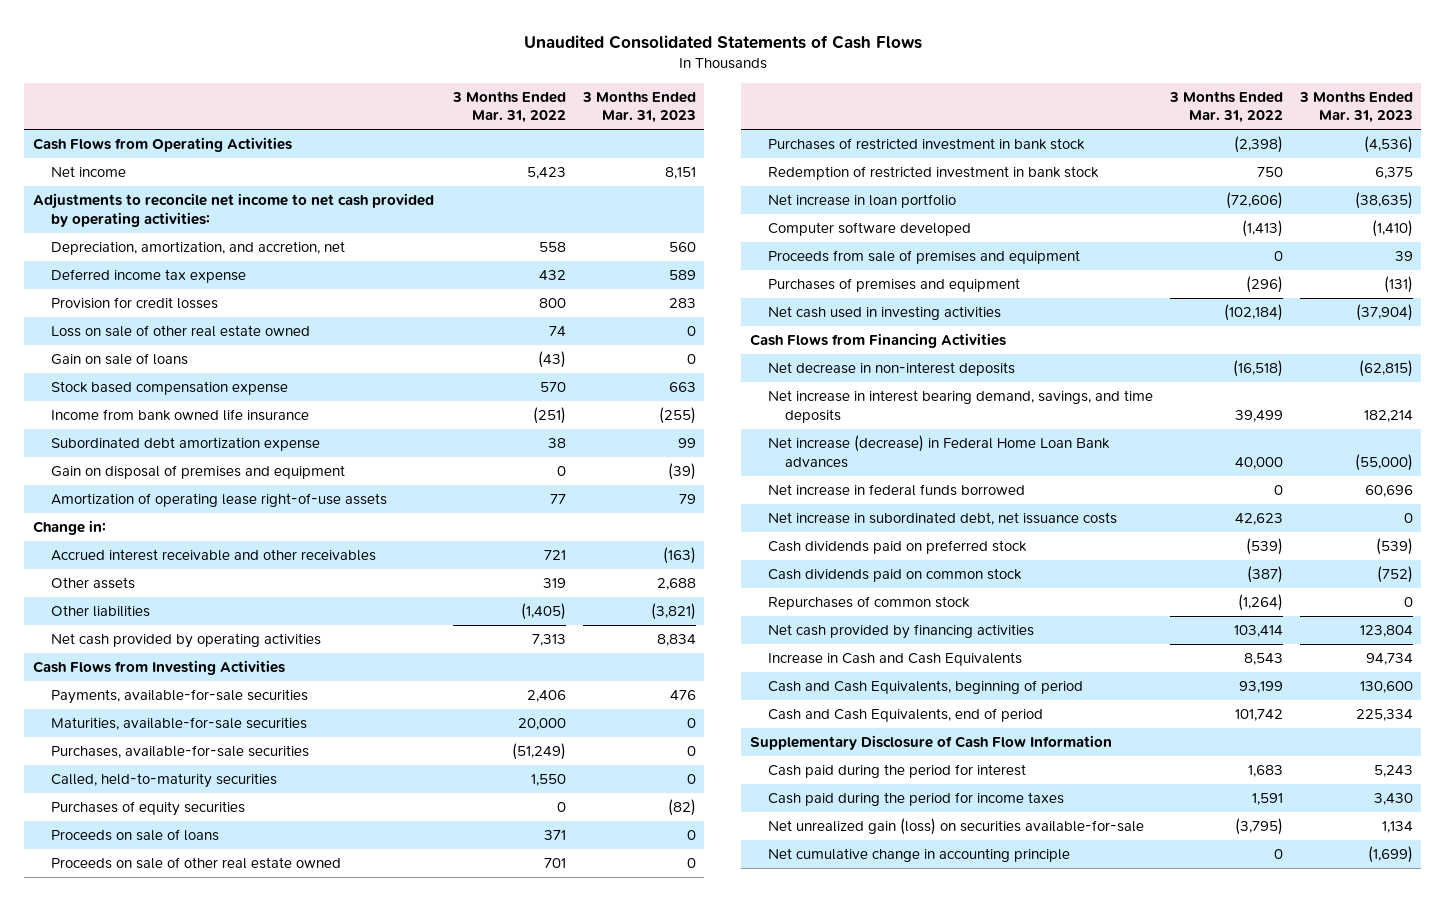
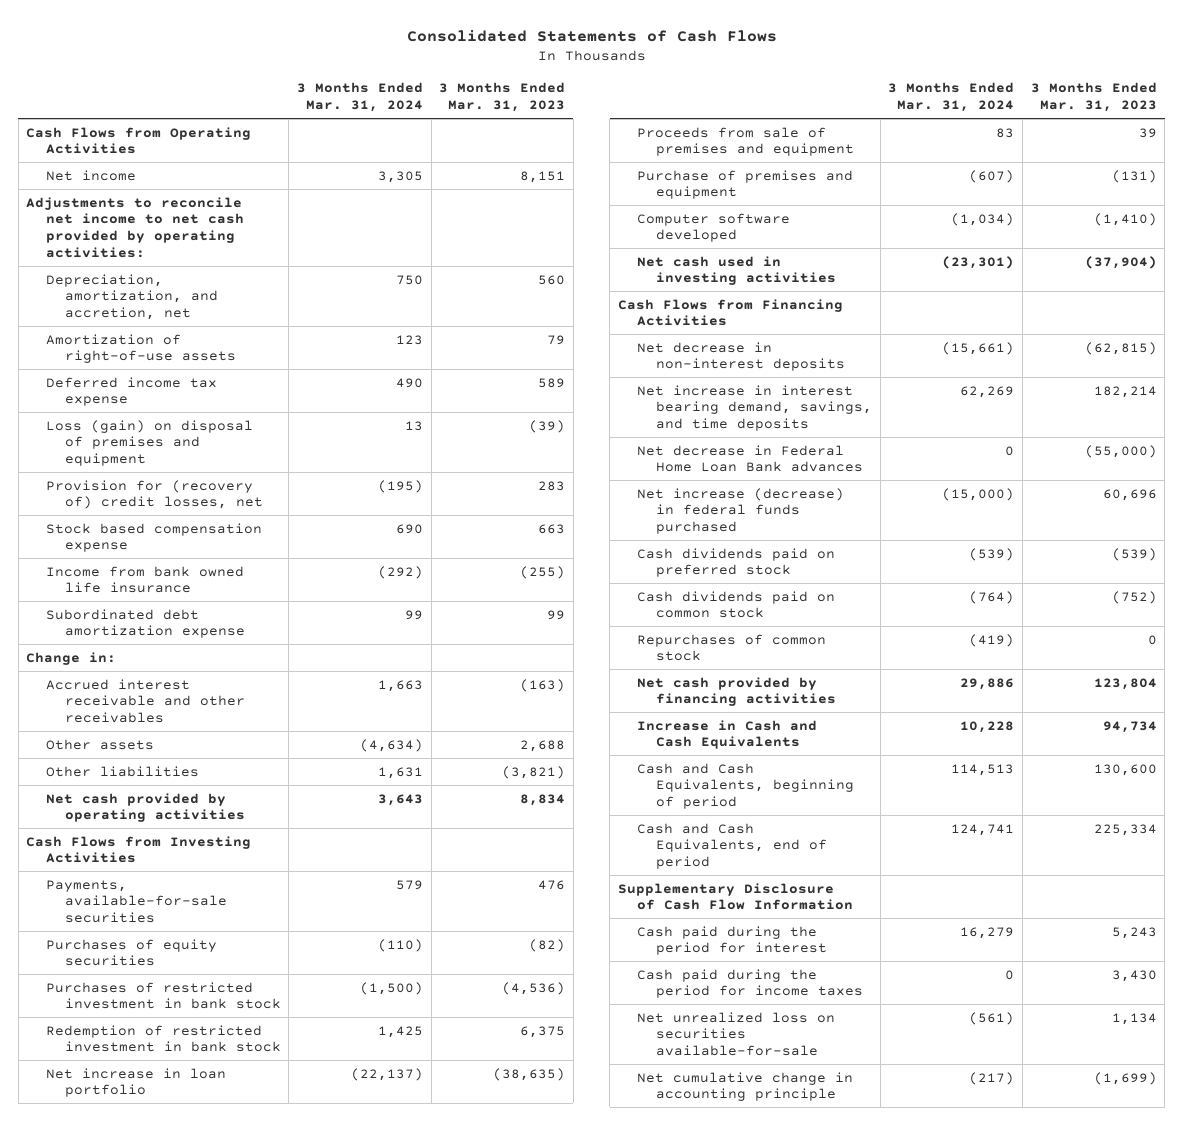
[523,34,922,49] Unaudited Consolidated Statements of Cash Flows -> [406,29,777,42] Consolidated Statements of Cash Flows
[451,90,566,124] 3 Months Ended Mar. 31, 2022 -> none
none -> [296,82,423,113] 3 Months Ended Mar. 31, 2024
none -> [45,333,236,364] Amortization of right-of-use assets
[50,325,310,338] Loss on sale of other real estate owned -> none
[50,353,188,366] Gain on sale of loans -> none
none -> [45,419,253,467] Loss (gain) on disposal of premises and equipment
[50,297,218,310] Provision for credit losses -> [45,479,263,510] Provision for (recovery of) credit losses, net
[50,465,345,480] Gain on disposal of premises and equipment -> none
[50,493,387,508] Amortization of operating lease right-of-use assets -> none
[50,717,307,731] Maturities, available-for-sale securities -> none
[50,745,309,759] Purchases, available-for-sale securities -> none
[50,773,277,789] Called, held-to-maturity securities -> none
[50,829,219,842] Proceeds on sale of loans -> none
[50,857,341,870] Proceeds on sale of other real estate owned -> none
[767,278,1020,293] Purchases of premises and equipment -> [636,169,853,200] Purchase of premises and equipment
[767,222,971,237] Computer software developed -> [636,212,790,243] Computer software developed
[767,512,1117,526] Net increase in subordinated debt, net issuance costs -> none
[767,435,1110,468] Net increase (decrease) in Federal Home Loan Bank advances -> [636,444,864,473] Net decrease in Federal Home Loan Bank advances
[767,484,1025,497] Net increase in federal funds borrowed -> [636,487,844,535] Net increase (decrease) in federal funds purchased
[767,818,1144,836] Net unrealized gain (loss) on securities available-for-sale -> [636,1011,835,1057] Net unrealized loss on securities available-for-sale

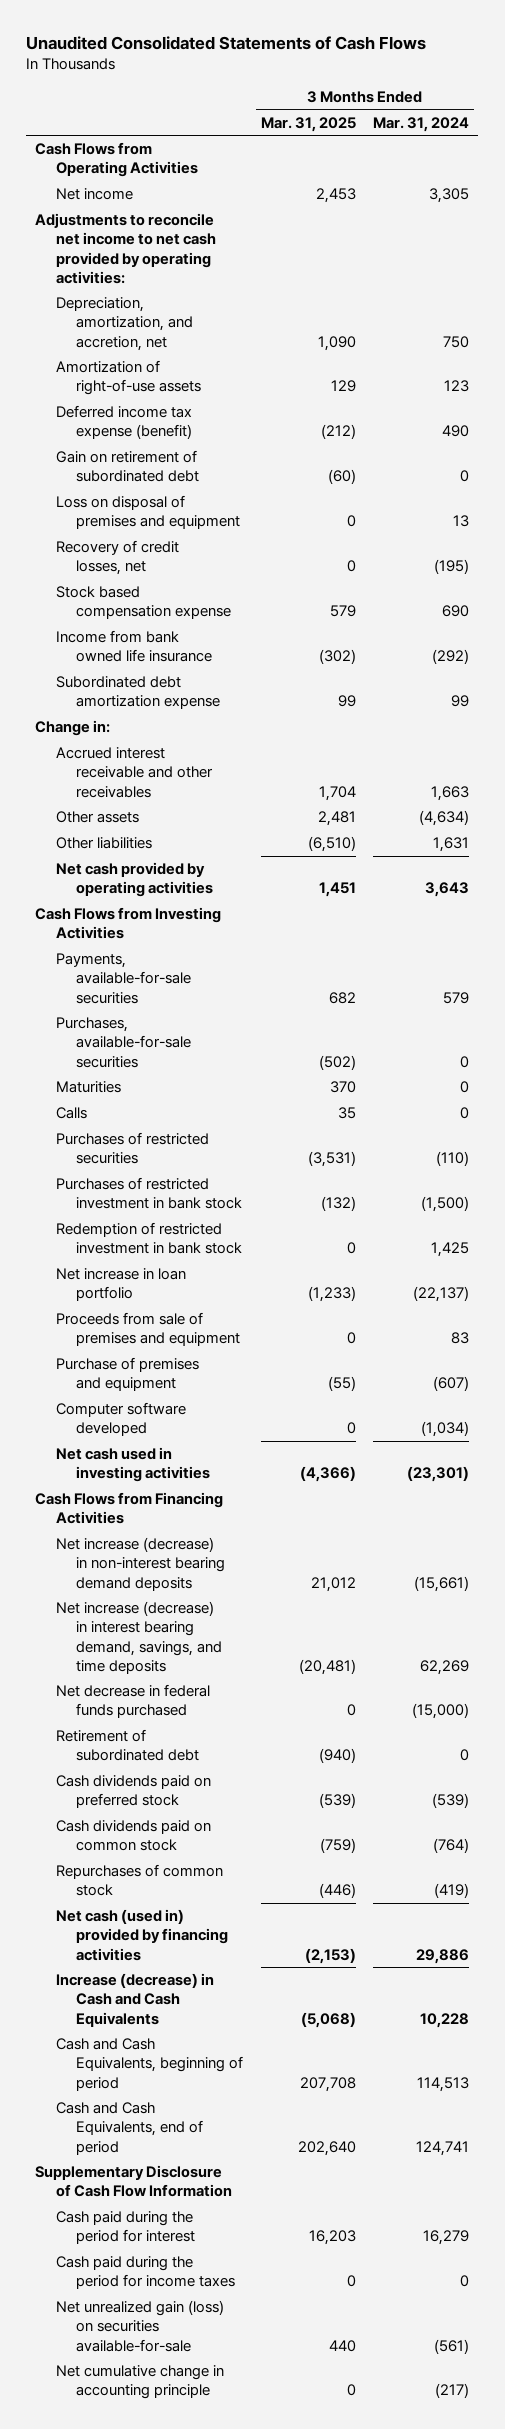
[406,29,777,42] Consolidated Statements of Cash Flows -> [26,36,427,51] Unaudited Consolidated Statements of Cash Flows
[439,82,566,113] 3 Months Ended Mar. 31, 2023 -> none
none -> [260,116,356,132] Mar. 31, 2025
[45,376,217,407] Deferred income tax expense -> [55,405,193,440] Deferred income tax expense (benefit)
none -> [55,450,200,483] Gain on retirement of subordinated debt
[45,419,253,467] Loss (gain) on disposal of premises and equipment -> [55,495,241,530] Loss on disposal of premises and equipment
[45,479,263,510] Provision for (recovery of) credit losses, net -> [55,540,179,576] Recovery of credit losses, net
none -> [55,1017,192,1068] Purchases, available-for-sale securities
none -> [55,1081,121,1094] Maturities
none -> [55,1107,87,1120] Calls
[45,938,217,967] Purchases of equity securities -> [55,1132,209,1165] Purchases of restricted securities
[636,444,864,473] Net decrease in Federal Home Loan Bank advances -> none
[636,341,846,372] Net decrease in non-interest deposits -> [55,1537,226,1591] Net increase (decrease) in non-interest bearing demand deposits
[636,384,873,432] Net increase in interest bearing demand, savings, and time deposits -> [55,1601,223,1674] Net increase (decrease) in interest bearing demand, savings, and time deposits
[636,487,844,535] Net increase (decrease) in federal funds purchased -> [55,1684,210,1719] Net decrease in federal funds purchased
none -> [55,1729,200,1762] Retirement of subordinated debt
[636,676,837,707] Net cash provided by financing activities -> [55,1909,229,1961] Net cash (used in) provided by financing activities
[636,719,817,750] Increase in Cash and Cash Equivalents -> [55,1973,214,2027] Increase (decrease) in Cash and Cash Equivalents
[636,1011,835,1057] Net unrealized loss on securities available-for-sale -> [55,2300,224,2352] Net unrealized gain (loss) on securities available-for-sale

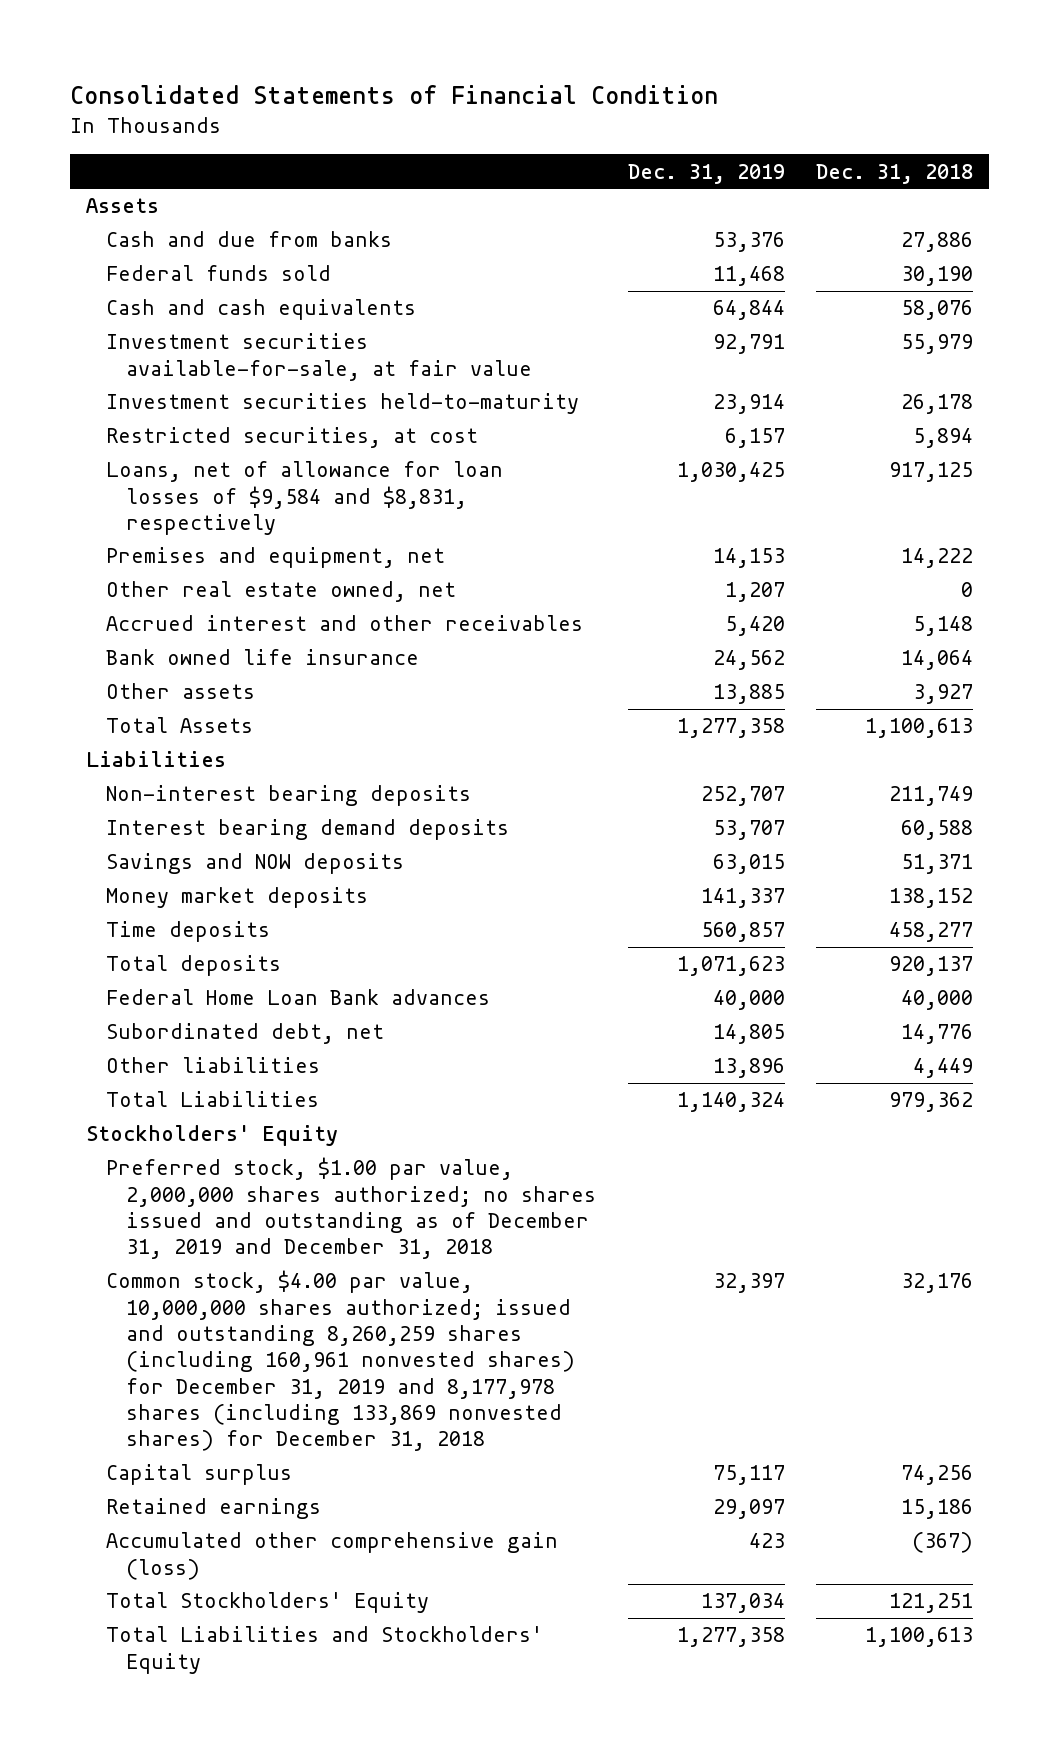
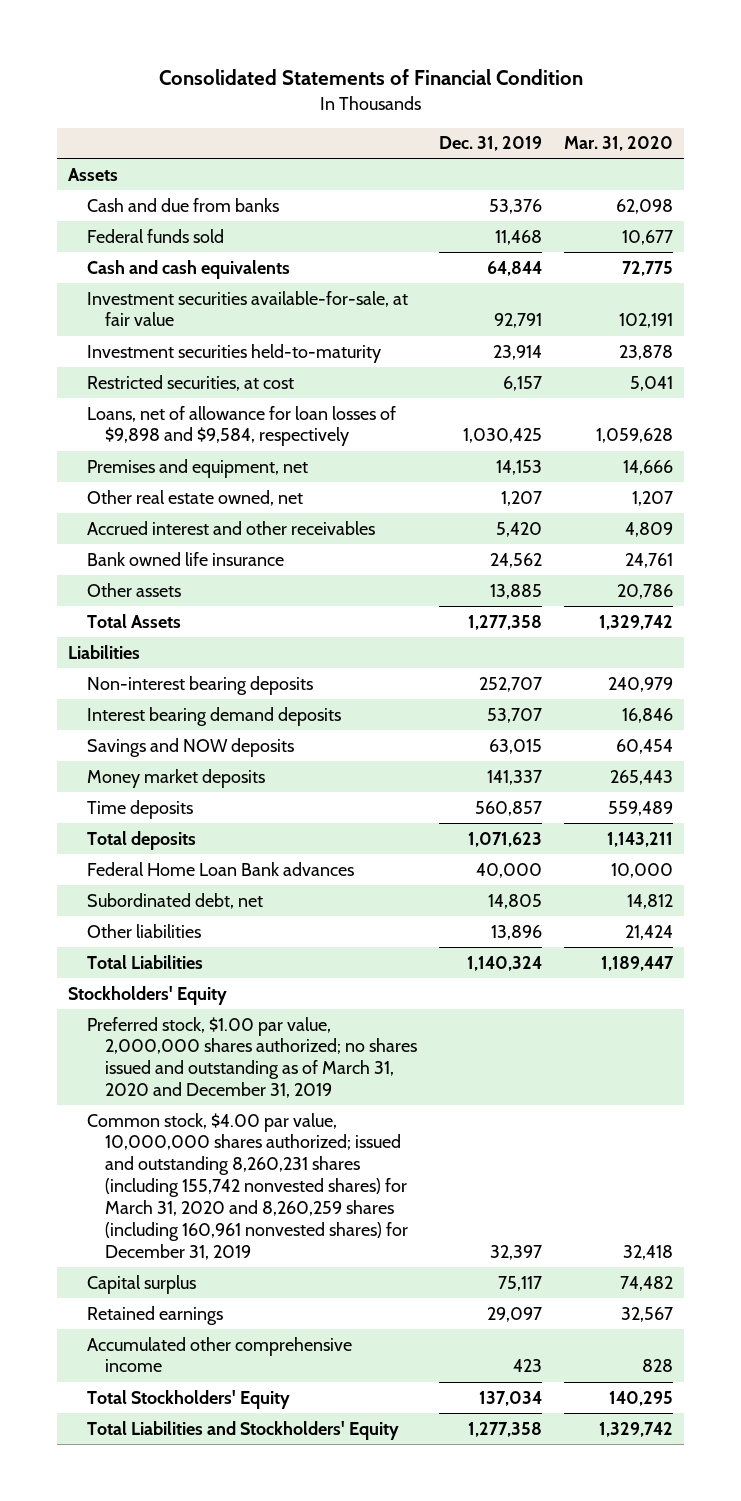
[816,163,974,184] Dec. 31, 2018 -> none
none -> [563,136,673,152] Mar. 31, 2020
[106,461,504,536] Loans, net of allowance for loan losses of $9,584 and $8,831, respectively -> [86,405,396,447] Loans, net of allowance for loan losses of $9,898 and $9,584, respectively
[106,1157,597,1260] Preferred stock, $1.00 par value, 2,000,000 shares authorized; no shares issued and outstanding as of December 31, 2019 and December 31, 2018 -> [86,1016,417,1099] Preferred stock, $1.00 par value, 2,000,000 shares authorized; no shares issued and outstanding as of March 31, 2020 and December 31, 2019
[106,1270,576,1452] Common stock, $4.00 par value, 10,000,000 shares authorized; issued and outstanding 8,260,259 shares (including 160,961 nonvested shares) for December 31, 2019 and 8,177,978 shares (including 133,869 nonvested shares) for December 31, 2018 -> [86,1112,408,1260] Common stock, $4.00 par value, 10,000,000 shares authorized; issued and outstanding 8,260,231 shares (including 155,742 nonvested shares) for March 31, 2020 and 8,260,259 shares (including 160,961 nonvested shares) for December 31, 2019
[106,1532,559,1580] Accumulated other comprehensive gain (loss) -> [86,1336,352,1373] Accumulated other comprehensive income

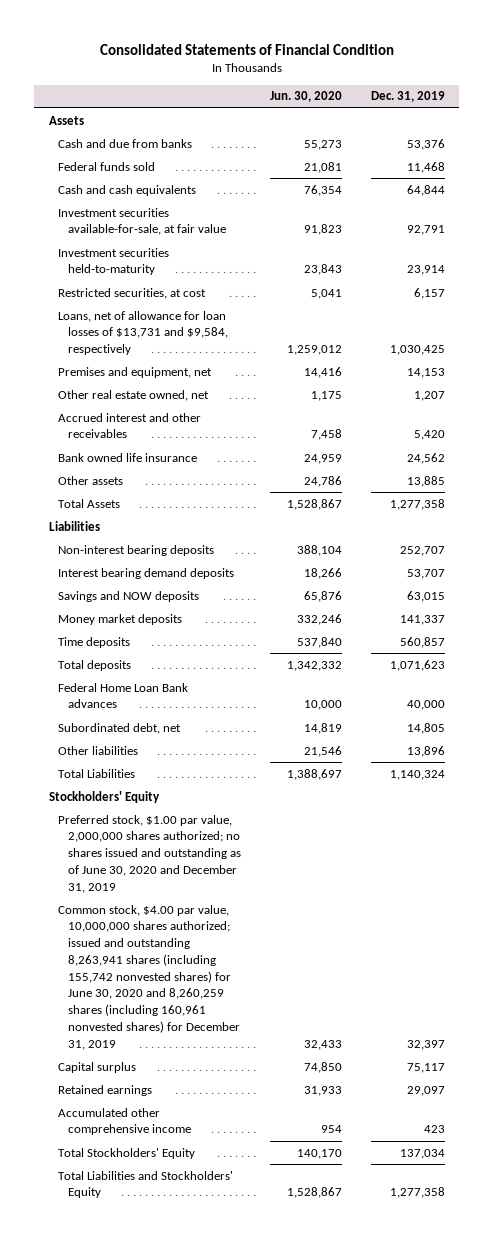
[563,136,673,152] Mar. 31, 2020 -> none
none -> [269,91,342,103] Jun. 30, 2020
[86,405,396,447] Loans, net of allowance for loan losses of $9,898 and $9,584, respectively -> [58,310,229,356] Loans, net of allowance for loan losses of $13,731 and $9,584, respectively
[86,1016,417,1099] Preferred stock, $1.00 par value, 2,000,000 shares authorized; no shares issued and outstanding as of March 31, 2020 and December 31, 2019 -> [58,814,242,893] Preferred stock, $1.00 par value, 2,000,000 shares authorized; no shares issued and outstanding as of June 30, 2020 and December 31, 2019
[86,1112,408,1260] Common stock, $4.00 par value, 10,000,000 shares authorized; issued and outstanding 8,260,231 shares (including 155,742 nonvested shares) for March 31, 2020 and 8,260,259 shares (including 160,961 nonvested shares) for December 31, 2019 -> [58,904,241,1050] Common stock, $4.00 par value, 10,000,000 shares authorized; issued and outstanding 8,263,941 shares (including 155,742 nonvested shares) for June 30, 2020 and 8,260,259 shares (including 160,961 nonvested shares) for December 31, 2019

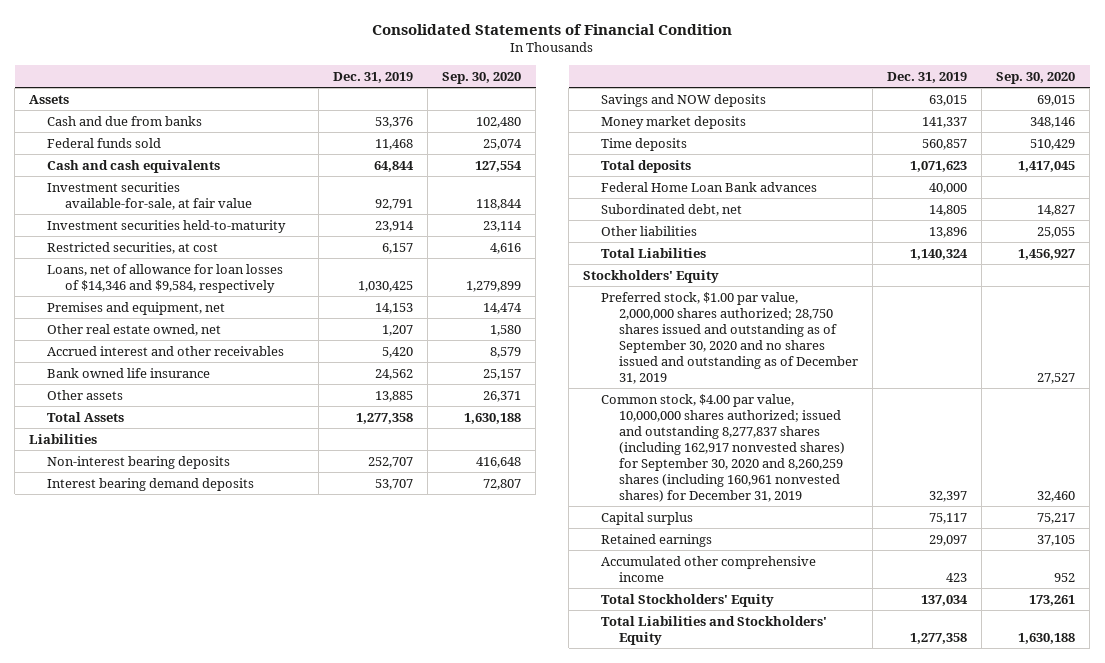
[269,91,342,103] Jun. 30, 2020 -> none
none -> [442,72,522,85] Sep. 30, 2020
[58,310,229,356] Loans, net of allowance for loan losses of $13,731 and $9,584, respectively -> [47,263,284,293] Loans, net of allowance for loan losses of $14,346 and $9,584, respectively
[58,814,242,893] Preferred stock, $1.00 par value, 2,000,000 shares authorized; no shares issued and outstanding as of June 30, 2020 and December 31, 2019 -> [601,291,859,385] Preferred stock, $1.00 par value, 2,000,000 shares authorized; 28,750 shares issued and outstanding as of September 30, 2020 and no shares issued and outstanding as of December 31, 2019
[58,904,241,1050] Common stock, $4.00 par value, 10,000,000 shares authorized; issued and outstanding 8,263,941 shares (including 155,742 nonvested shares) for June 30, 2020 and 8,260,259 shares (including 160,961 nonvested shares) for December 31, 2019 -> [601,393,846,503] Common stock, $4.00 par value, 10,000,000 shares authorized; issued and outstanding 8,277,837 shares (including 162,917 nonvested shares) for September 30, 2020 and 8,260,259 shares (including 160,961 nonvested shares) for December 31, 2019

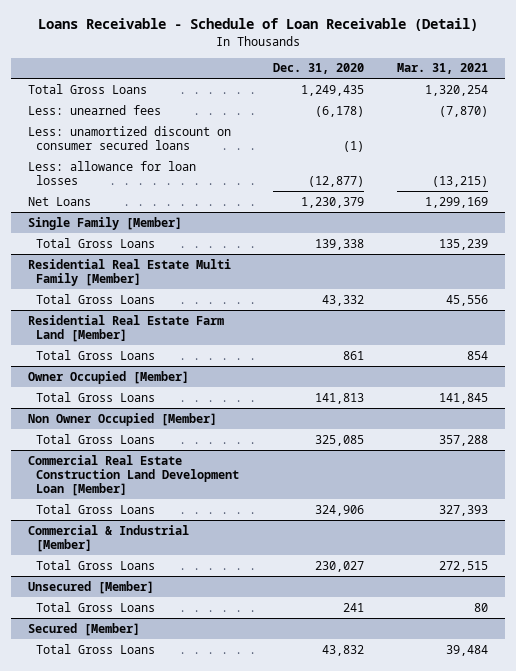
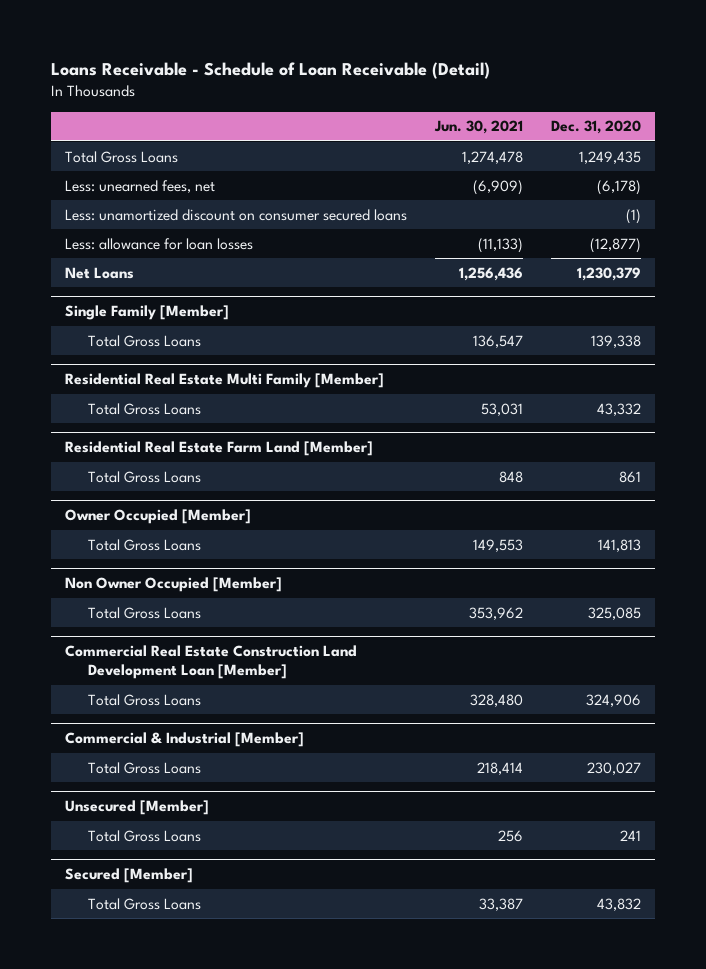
[397,63,489,75] Mar. 31, 2021 -> none
none -> [433,120,523,135] Jun. 30, 2021
[27,104,161,115] Less: unearned fees -> [65,179,216,193] Less: unearned fees, net

